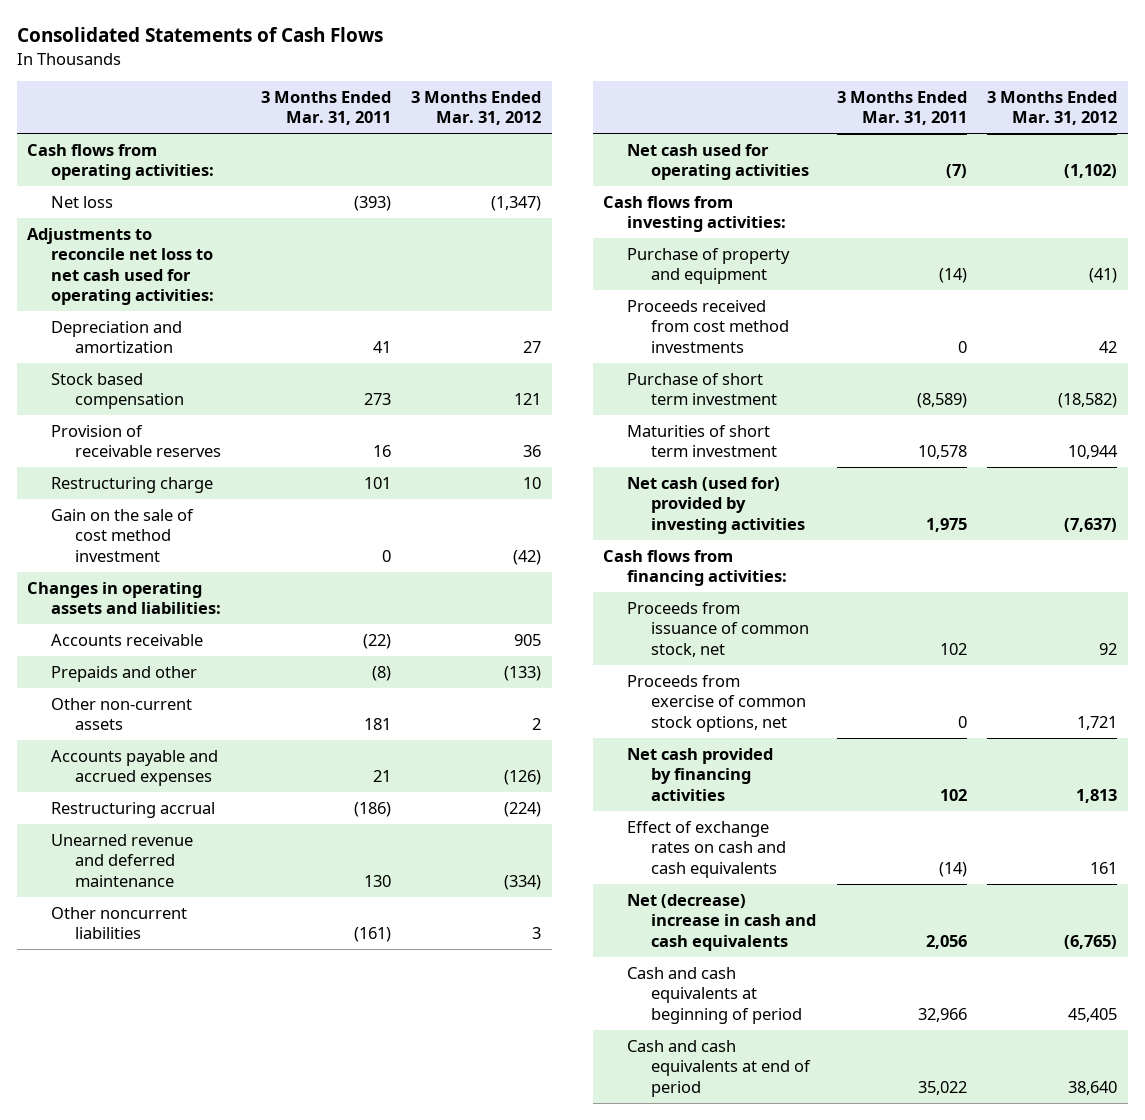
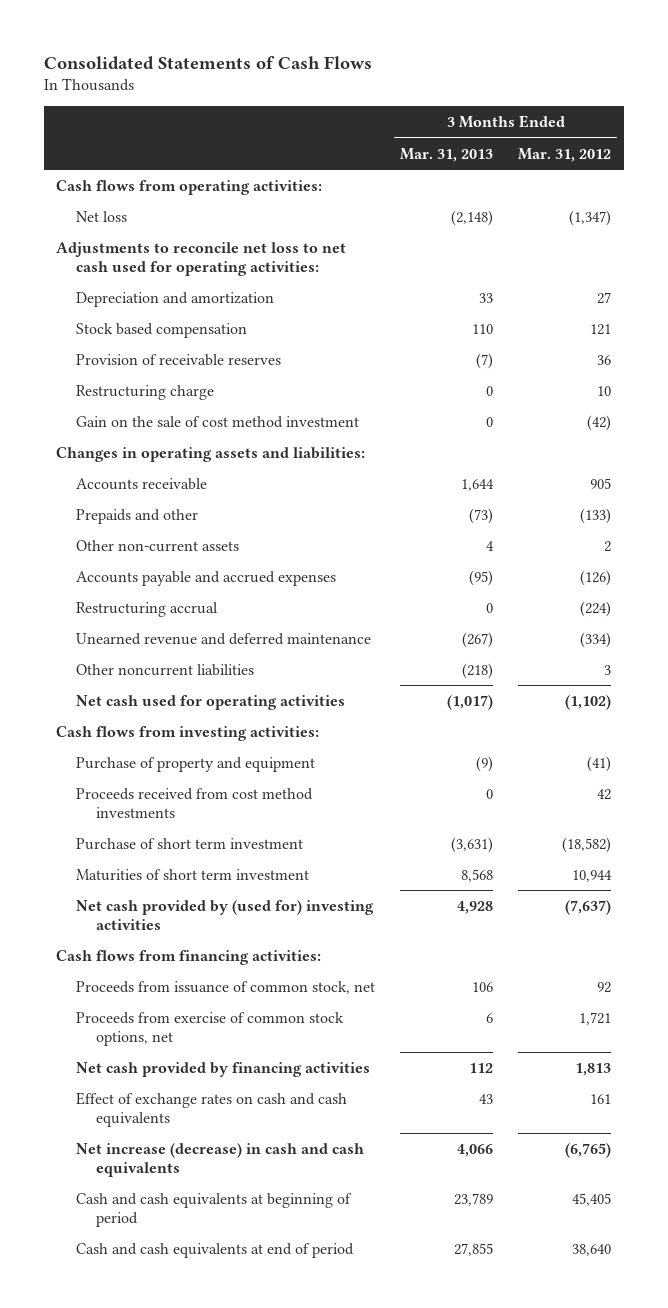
[260,90,391,126] 3 Months Ended Mar. 31, 2011 -> none
none -> [400,147,494,162] Mar. 31, 2013
[626,476,805,534] Net cash (used for) provided by investing activities -> [76,899,375,930] Net cash provided by (used for) investing activities
[626,893,816,951] Net (decrease) increase in cash and cash equivalents -> [76,1142,365,1177] Net increase (decrease) in cash and cash equivalents

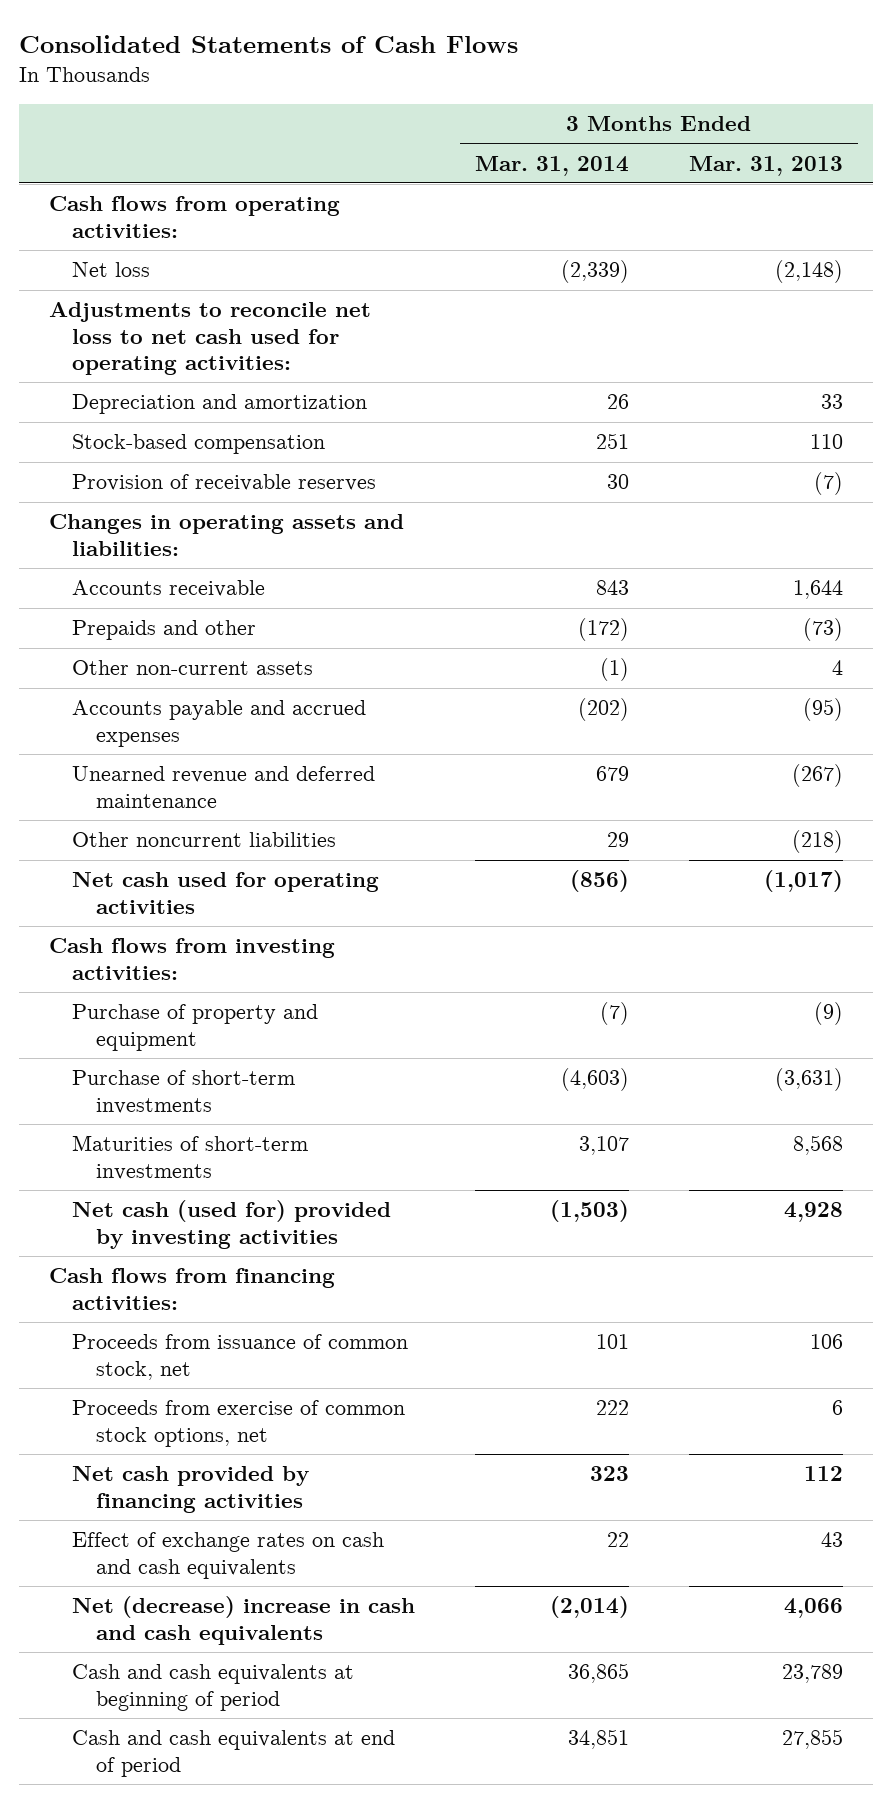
[518,147,612,162] Mar. 31, 2012 -> none
none -> [475,155,630,176] Mar. 31, 2014
[76,322,248,338] Stock based compensation -> [72,434,326,455] Stock-based compensation
[76,384,215,400] Restructuring charge -> none
[76,415,360,428] Gain on the sale of cost method investment -> none
[76,601,219,617] Restructuring accrual -> none
[76,787,314,818] Proceeds received from cost method investments -> none
[76,837,304,850] Purchase of short term investment -> [72,1070,296,1114] Purchase of short-term investments
[76,868,310,881] Maturities of short term investment -> [72,1135,309,1180] Maturities of short-term investments
[76,899,375,930] Net cash provided by (used for) investing activities -> [72,1200,392,1249] Net cash (used for) provided by investing activities
[76,1142,365,1177] Net increase (decrease) in cash and cash equivalents -> [72,1596,416,1645] Net (decrease) increase in cash and cash equivalents

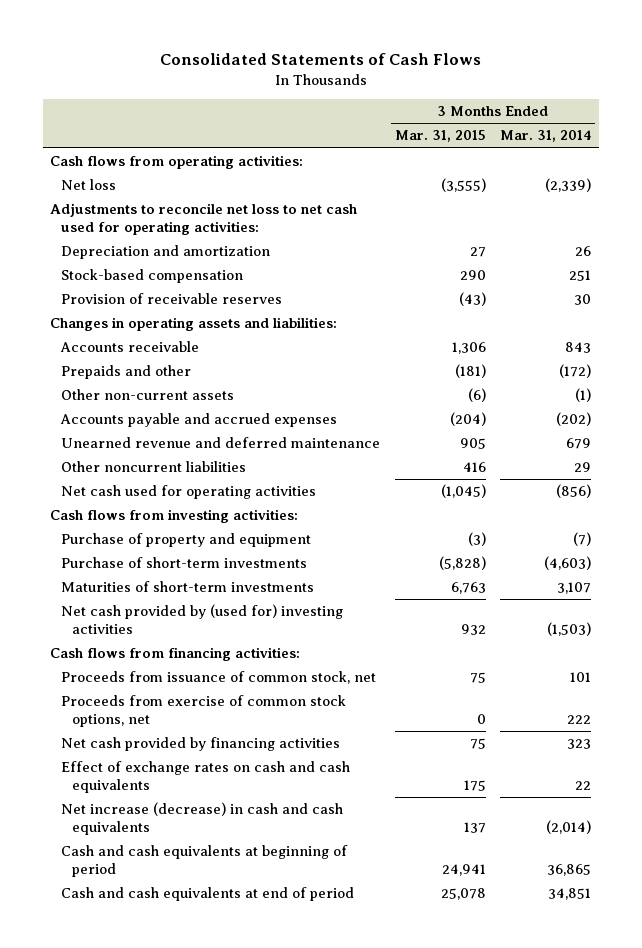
[689,155,844,176] Mar. 31, 2013 -> none
none -> [394,130,486,143] Mar. 31, 2015
[72,1200,392,1249] Net cash (used for) provided by investing activities -> [61,604,344,635] Net cash provided by (used for) investing activities
[72,1596,416,1645] Net (decrease) increase in cash and cash equivalents -> [61,802,344,836] Net increase (decrease) in cash and cash equivalents

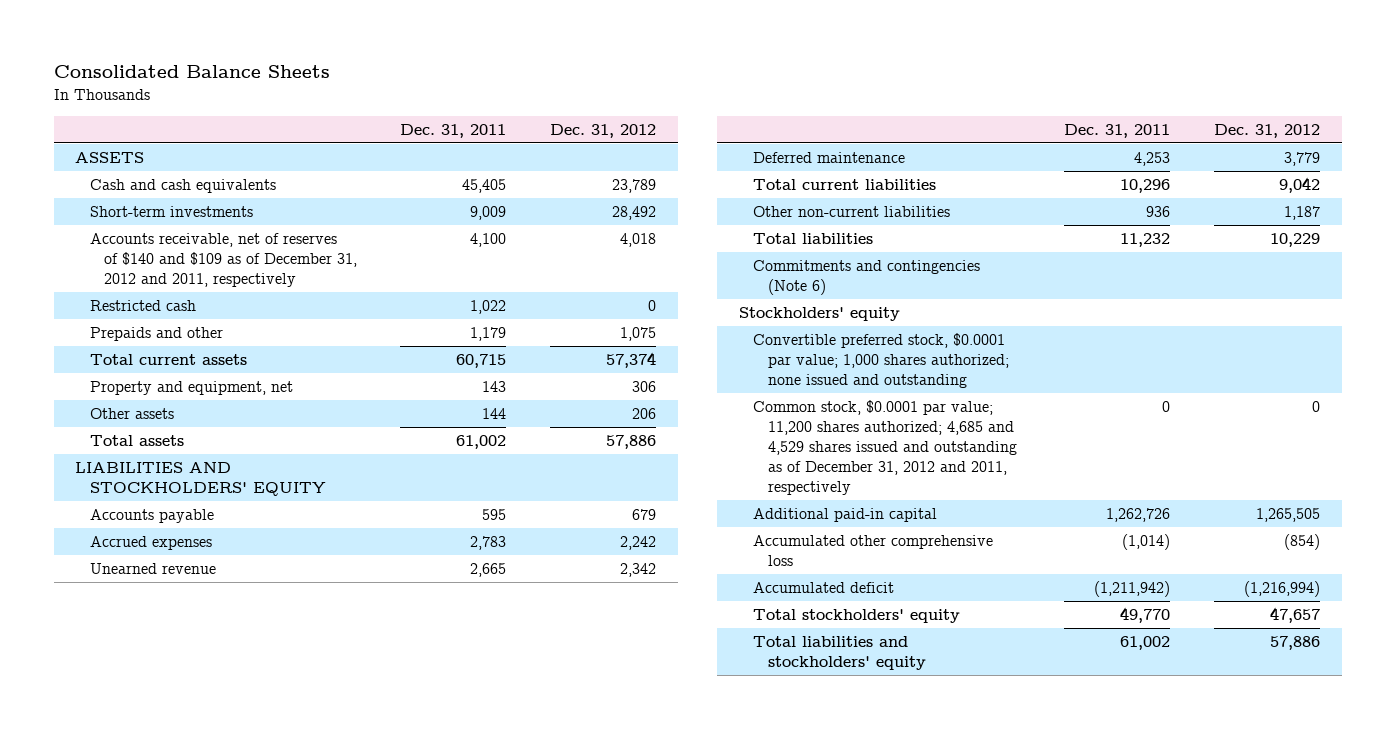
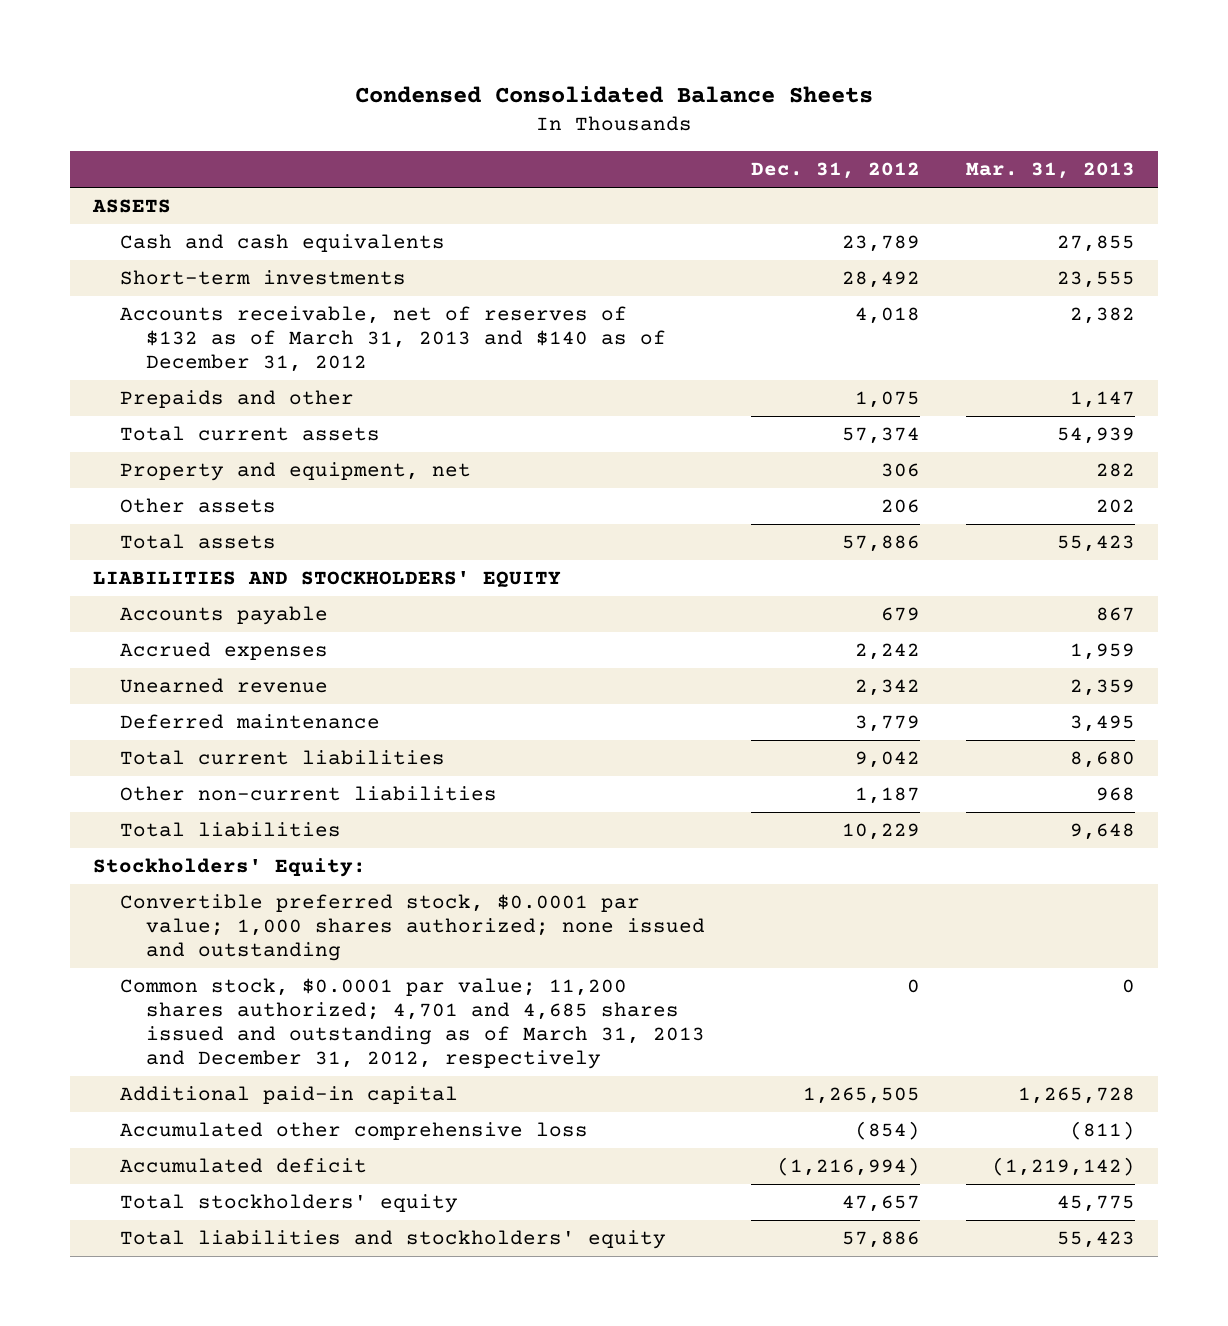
[53,65,330,79] Consolidated Balance Sheets -> [355,86,874,104] Condensed Consolidated Balance Sheets
[400,123,507,138] Dec. 31, 2011 -> none
none -> [966,162,1136,180] Mar. 31, 2013
[89,300,196,312] Restricted cash -> none
[89,233,357,288] Accounts receivable, net of reserves of $140 and $109 as of December 31, 2012 and 2011, respectively -> [119,306,667,373] Accounts receivable, net of reserves of $132 as of March 31, 2013 and $140 as of December 31, 2012
[753,260,981,296] Commitments and contingencies (Note 6) -> none
[739,307,901,322] Stockholders' equity -> [92,858,366,878] Stockholders' Equity:
[753,400,1017,496] Common stock, $0.0001 par value; 11,200 shares authorized; 4,685 and 4,529 shares issued and outstanding as of December 31, 2012 and 2011, respectively -> [119,978,706,1070] Common stock, $0.0001 par value; 11,200 shares authorized; 4,701 and 4,685 shares issued and outstanding as of March 31, 2013 and December 31, 2012, respectively

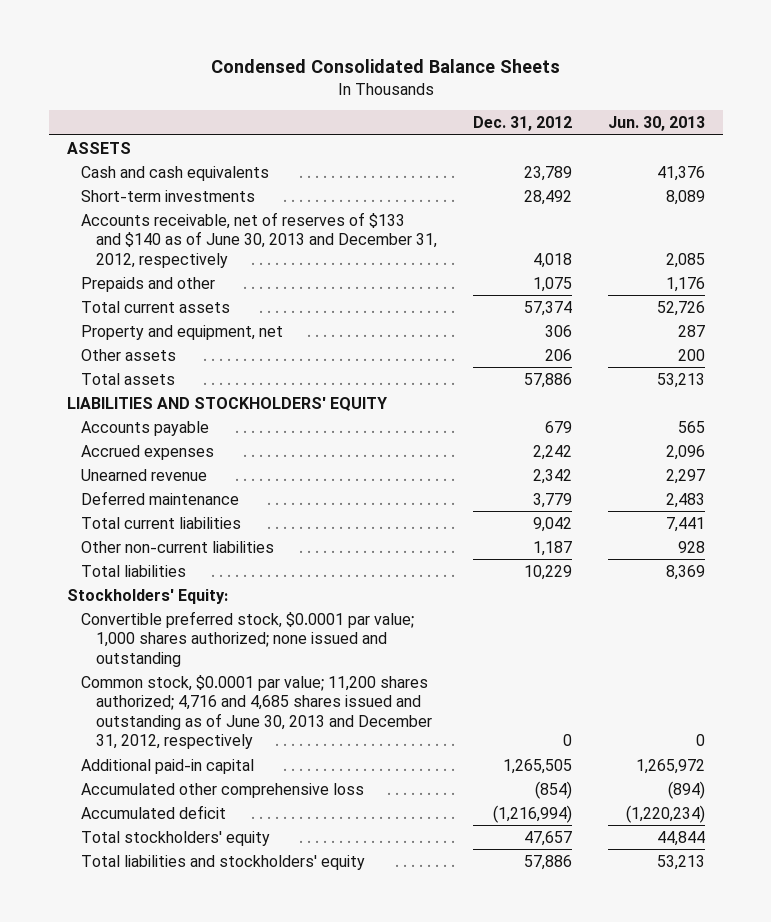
[966,162,1136,180] Mar. 31, 2013 -> none
none -> [607,116,705,132] Jun. 30, 2013
[119,306,667,373] Accounts receivable, net of reserves of $132 as of March 31, 2013 and $140 as of December 31, 2012 -> [81,211,438,268] Accounts receivable, net of reserves of $133 and $140 as of June 30, 2013 and December 31, 2012, respectively
[119,978,706,1070] Common stock, $0.0001 par value; 11,200 shares authorized; 4,701 and 4,685 shares issued and outstanding as of March 31, 2013 and December 31, 2012, respectively -> [81,674,433,750] Common stock, $0.0001 par value; 11,200 shares authorized; 4,716 and 4,685 shares issued and outstanding as of June 30, 2013 and December 31, 2012, respectively

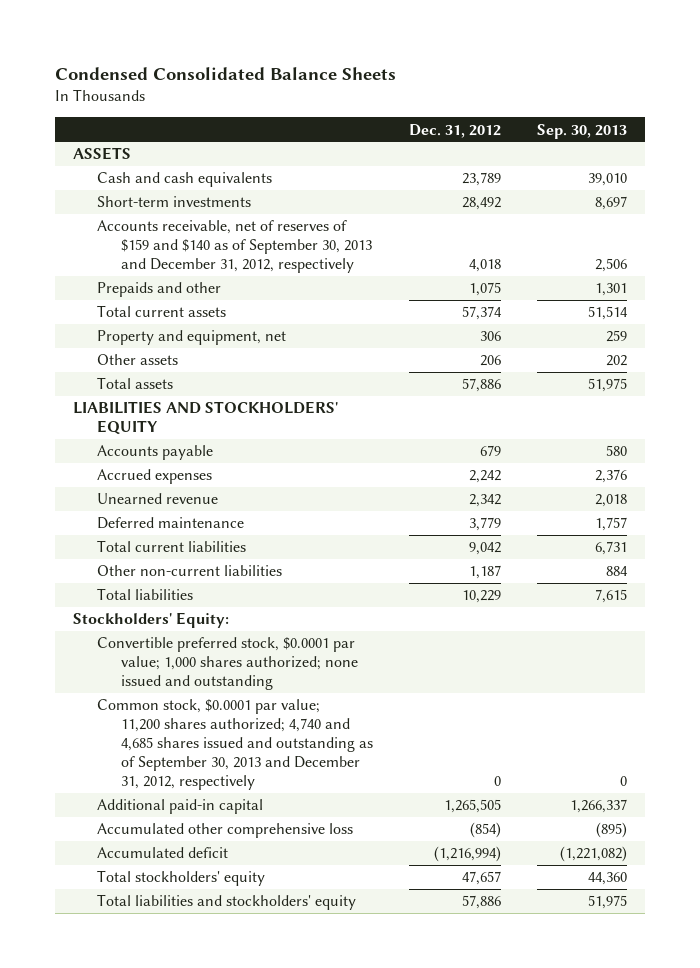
[607,116,705,132] Jun. 30, 2013 -> none
none -> [537,123,628,139] Sep. 30, 2013
[81,211,438,268] Accounts receivable, net of reserves of $133 and $140 as of June 30, 2013 and December 31, 2012, respectively -> [97,220,373,274] Accounts receivable, net of reserves of $159 and $140 as of September 30, 2013 and December 31, 2012, respectively
[81,674,433,750] Common stock, $0.0001 par value; 11,200 shares authorized; 4,716 and 4,685 shares issued and outstanding as of June 30, 2013 and December 31, 2012, respectively -> [97,699,374,791] Common stock, $0.0001 par value; 11,200 shares authorized; 4,740 and 4,685 shares issued and outstanding as of September 30, 2013 and December 31, 2012, respectively

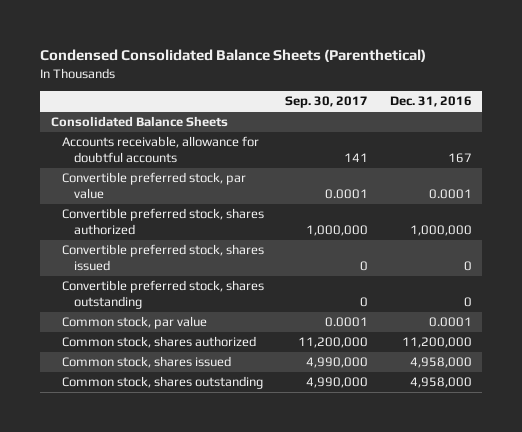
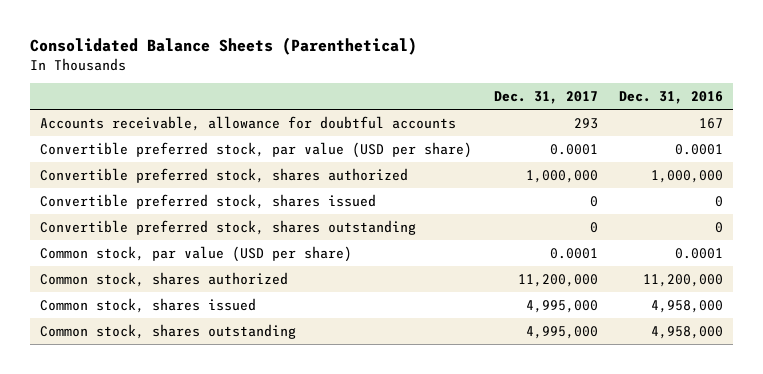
[40,49,427,63] Condensed Consolidated Balance Sheets (Parenthetical) -> [29,37,417,56] Consolidated Balance Sheets (Parenthetical)
[285,96,369,109] Sep. 30, 2017 -> none
none -> [493,91,598,105] Dec. 31, 2017
[50,116,228,128] Consolidated Balance Sheets -> none
[62,172,247,200] Convertible preferred stock, par value -> [40,141,473,158] Convertible preferred stock, par value (USD per share)
[62,316,208,330] Common stock, par value -> [40,245,353,262] Common stock, par value (USD per share)

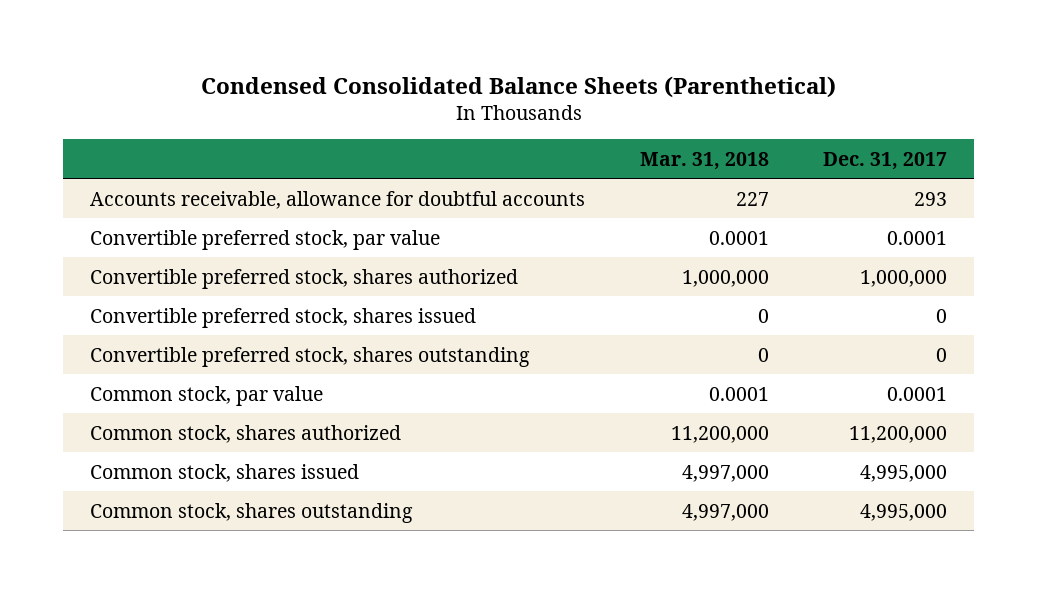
[29,37,417,56] Consolidated Balance Sheets (Parenthetical) -> [200,75,836,98] Condensed Consolidated Balance Sheets (Parenthetical)
[618,91,723,105] Dec. 31, 2016 -> none
none -> [639,151,769,170] Mar. 31, 2018
[40,141,473,158] Convertible preferred stock, par value (USD per share) -> [90,229,441,250] Convertible preferred stock, par value
[40,245,353,262] Common stock, par value (USD per share) -> [90,385,324,406] Common stock, par value

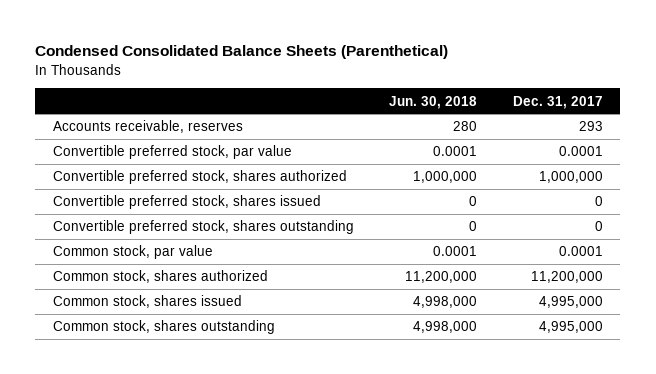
[639,151,769,170] Mar. 31, 2018 -> none
none -> [389,95,478,109] Jun. 30, 2018
[90,190,586,209] Accounts receivable, allowance for doubtful accounts -> [52,120,243,134] Accounts receivable, reserves

